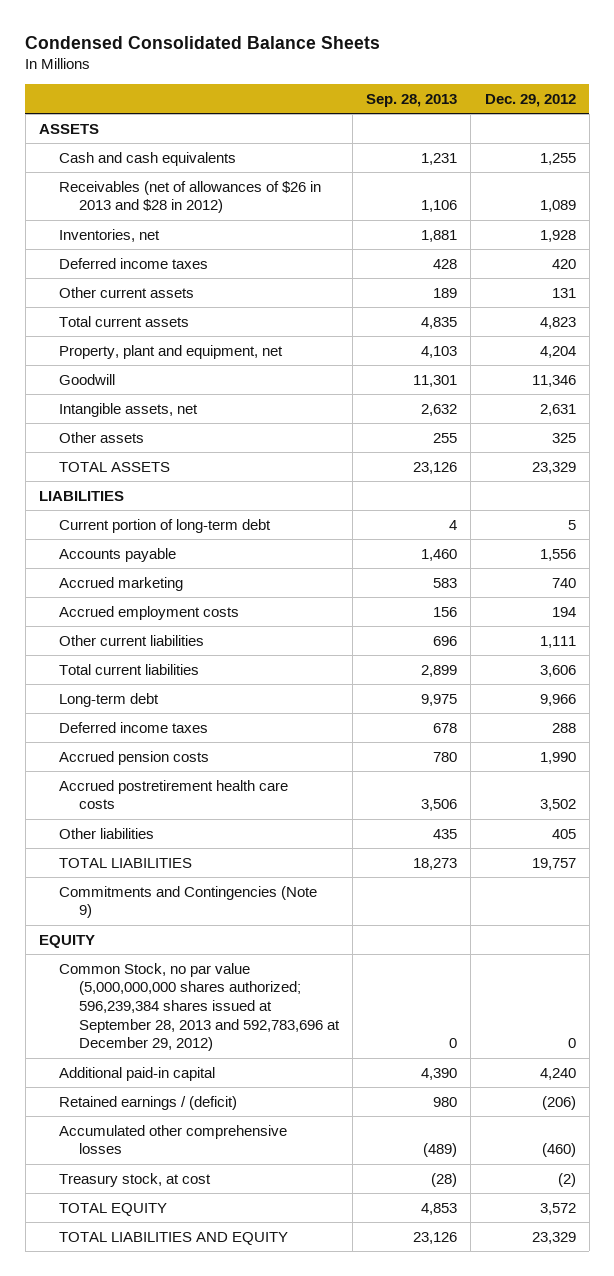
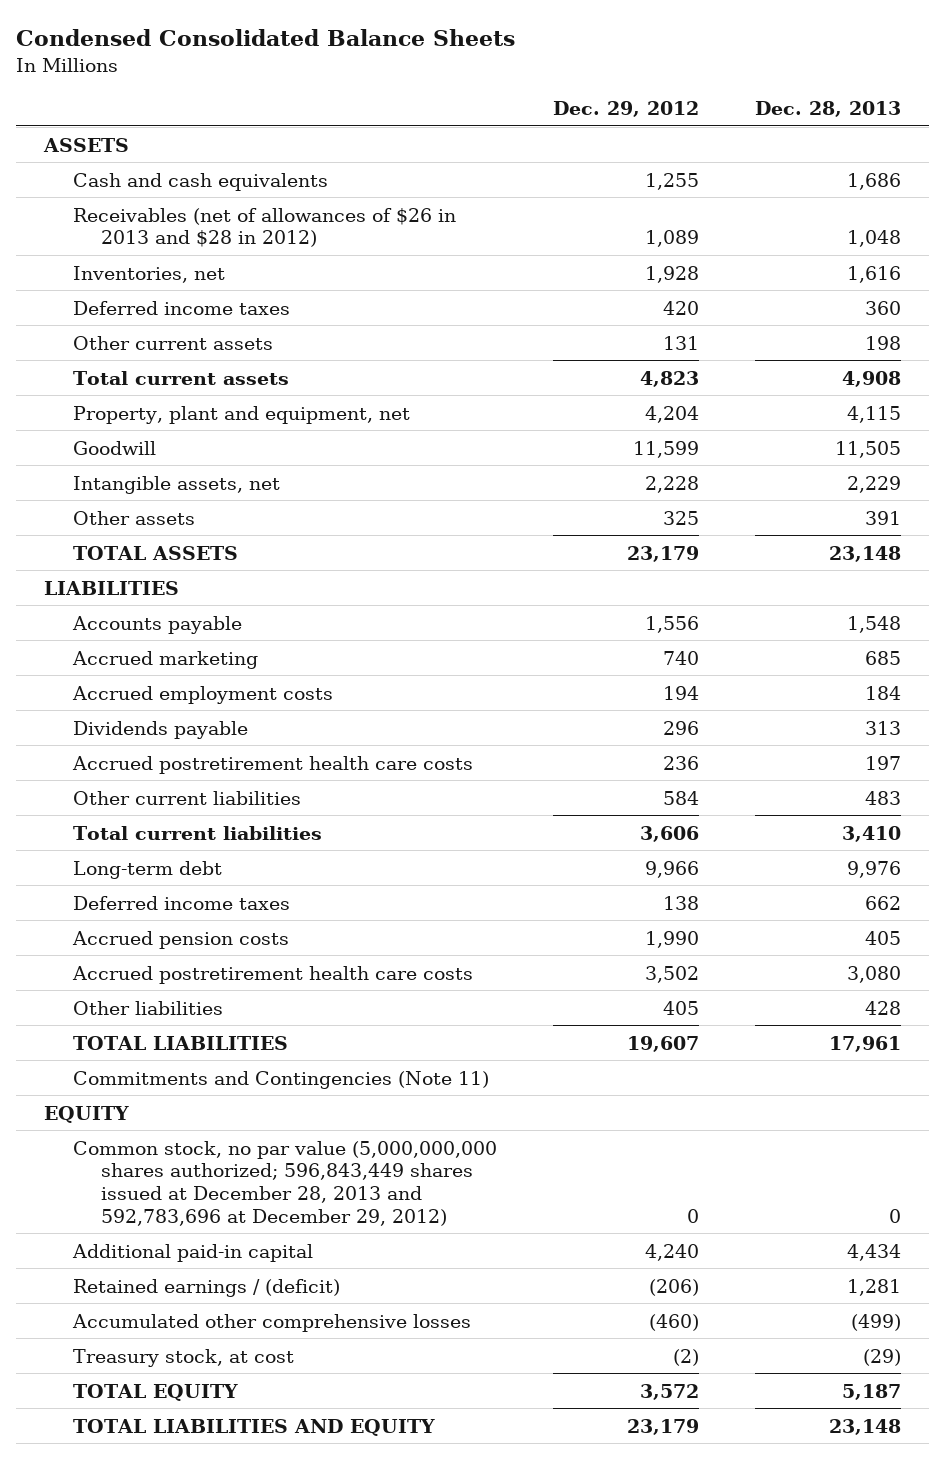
[366,93,458,107] Sep. 28, 2013 -> none
none -> [755,101,902,118] Dec. 28, 2013
[531,374,576,387] 11,346 -> [632,440,699,458] 11,599
[539,403,576,416] 2,631 -> [644,475,699,493] 2,228
[531,461,576,474] 23,329 -> [626,545,699,562] 23,179
[58,518,271,533] Current portion of long-term debt -> none
none -> [72,720,248,739] Dividends payable
none -> [71,755,473,774] Accrued postretirement health care costs
[539,635,576,648] 1,111 -> [662,790,699,805] 584
[551,722,576,733] 288 -> [662,895,699,910] 138
[531,857,576,870] 19,757 -> [626,1035,699,1052] 19,607
[58,885,317,919] Commitments and Contingencies (Note 9) -> [72,1070,489,1089] Commitments and Contingencies (Note 11)
[58,962,340,1052] Common Stock, no par value (5,000,000,000 shares authorized; 596,239,384 shares issued at September 28, 2013 and 592,783,696 at December 29, 2012) -> [72,1140,497,1226] Common stock, no par value (5,000,000,000 shares authorized; 596,843,449 shares issued at December 28, 2013 and 592,783,696 at December 29, 2012)
[531,1231,576,1244] 23,329 -> [626,1418,699,1435] 23,179

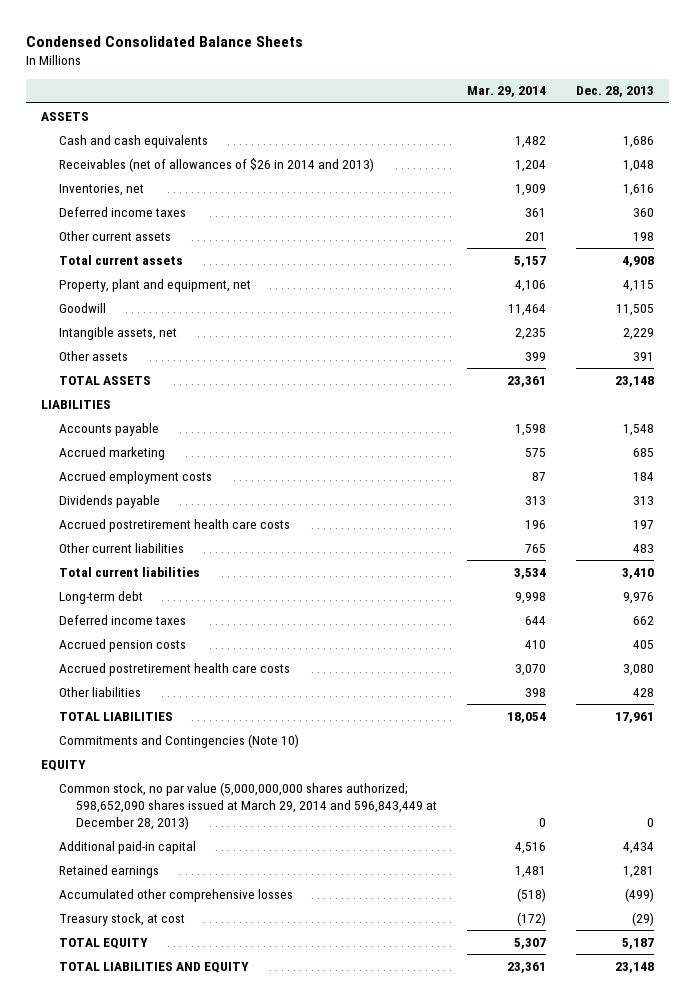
[552,101,699,118] Dec. 29, 2012 -> none
none -> [466,86,546,98] Mar. 29, 2014
[72,207,456,248] Receivables (net of allowances of $26 in 2013 and $28 in 2012) -> [58,157,374,172] Receivables (net of allowances of $26 in 2014 and 2013)
[72,1070,489,1089] Commitments and Contingencies (Note 11) -> [58,733,299,748] Commitments and Contingencies (Note 10)
[72,1140,497,1226] Common stock, no par value (5,000,000,000 shares authorized; 596,843,449 shares issued at December 28, 2013 and 592,783,696 at December 29, 2012) -> [58,781,437,831] Common stock, no par value (5,000,000,000 shares authorized; 598,652,090 shares issued at March 29, 2014 and 596,843,449 at December 28, 2013)
[72,1278,340,1297] Retained earnings / (deficit) -> [58,864,159,878] Retained earnings

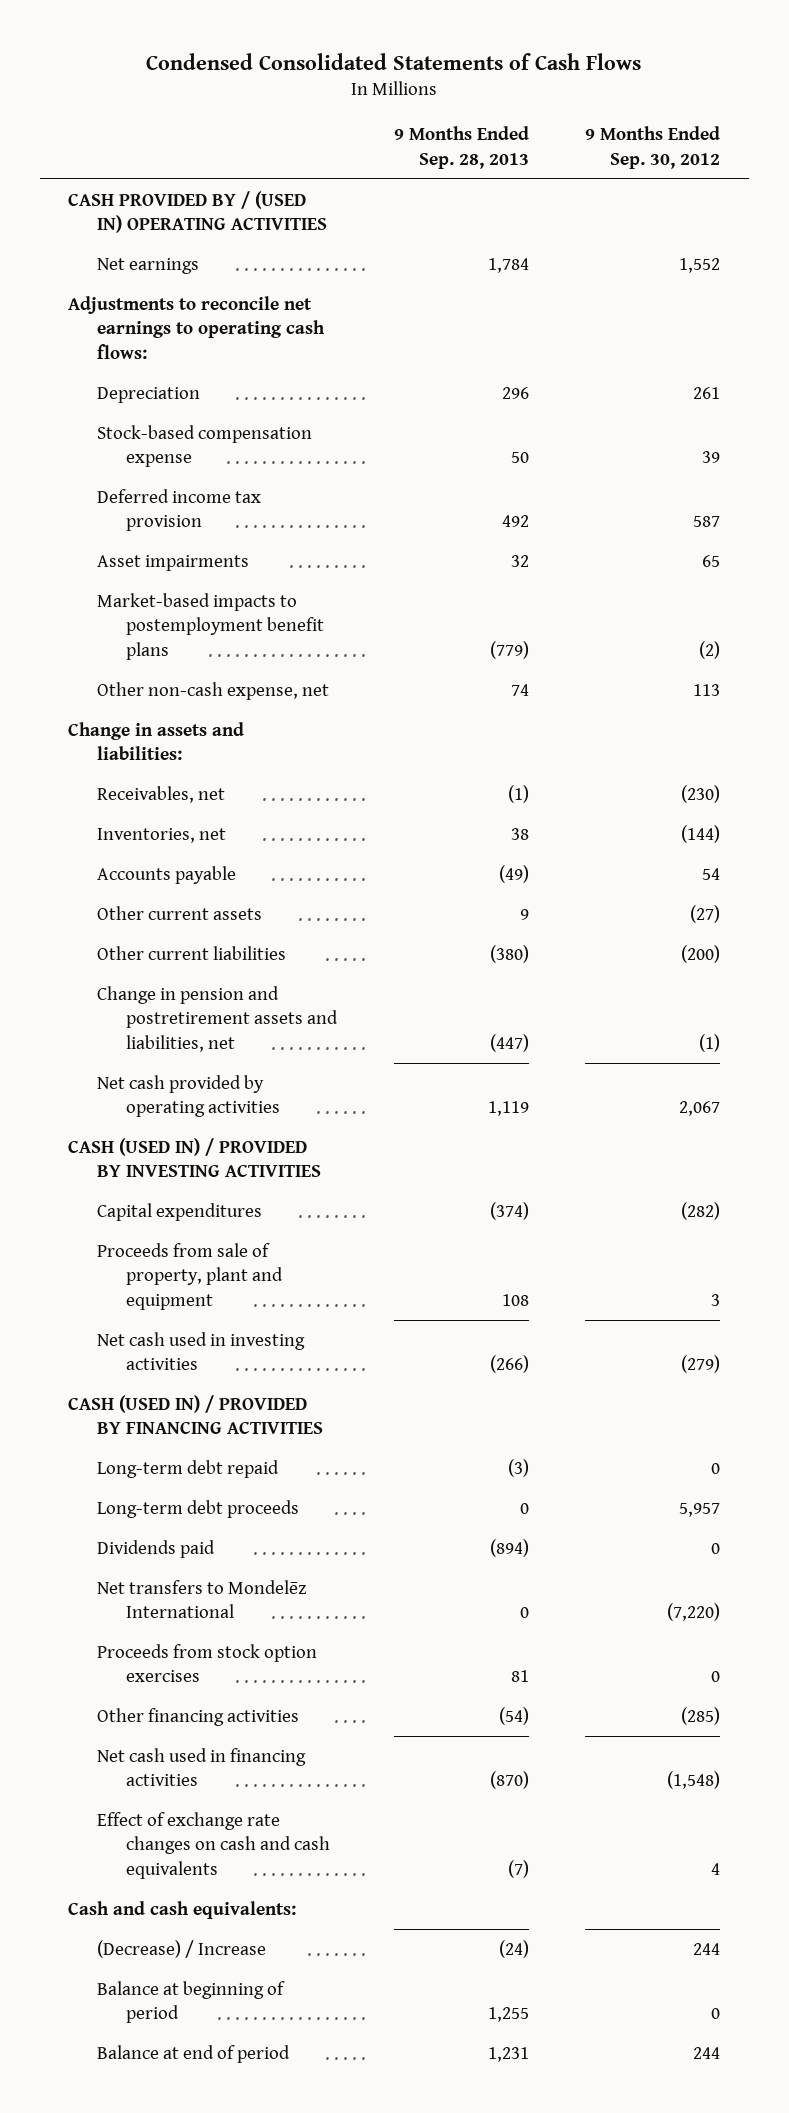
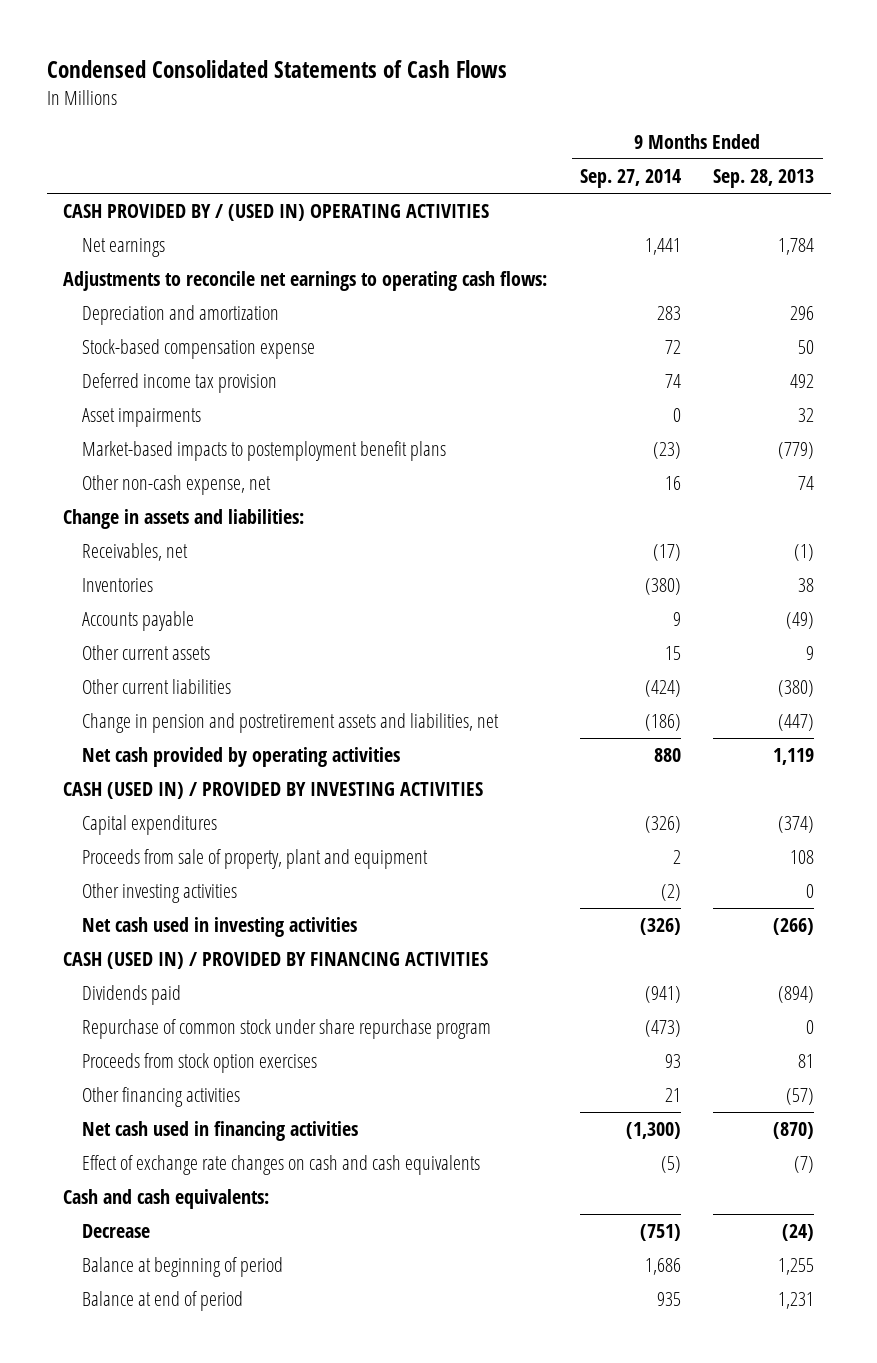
[585,126,721,169] 9 Months Ended Sep. 30, 2012 -> none
none -> [579,169,681,189] Sep. 27, 2014
[97,386,201,403] Depreciation -> [82,305,280,326] Depreciation and amortization
[97,827,227,843] Inventories, net -> [82,578,154,593] Inventories
none -> [82,883,238,904] Other investing activities
[97,1459,280,1478] Long-term debt repaid -> none
[97,1499,300,1518] Long-term debt proceeds -> none
[97,1579,308,1619] Net transfers to Mondelēz International -> none
none -> [82,1019,492,1040] Repurchase of common stock under share repurchase program
[498,1706,529,1725] (54) -> [786,1088,815,1106] (57)
[97,1939,267,1958] (Decrease) / Increase -> [82,1224,151,1239] Decrease

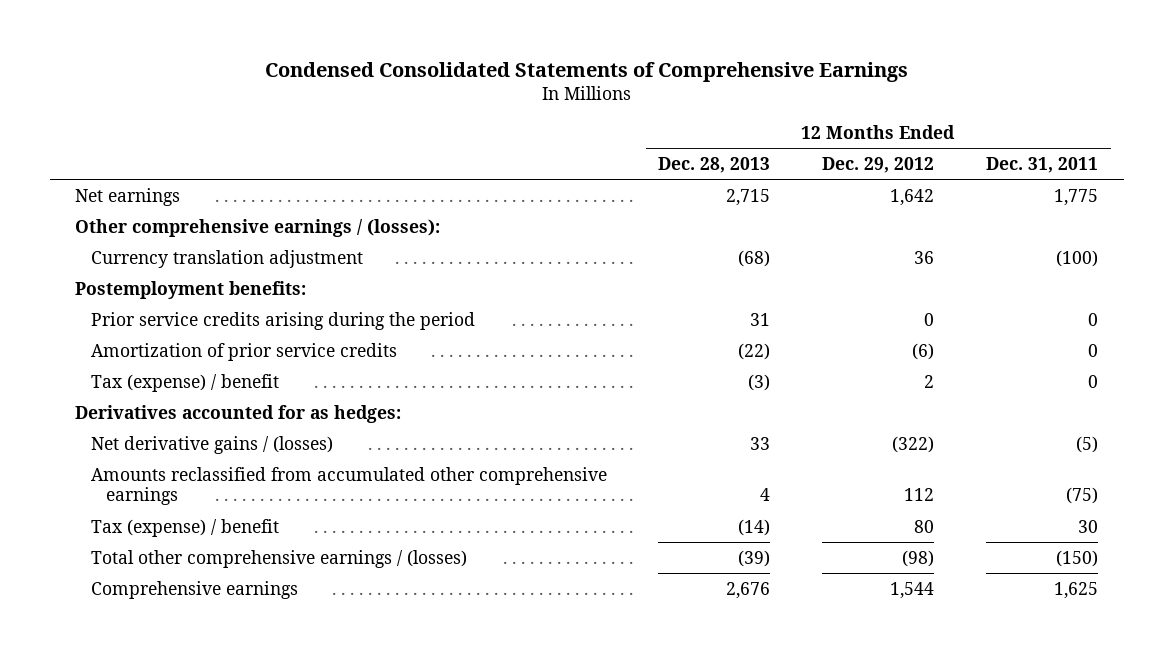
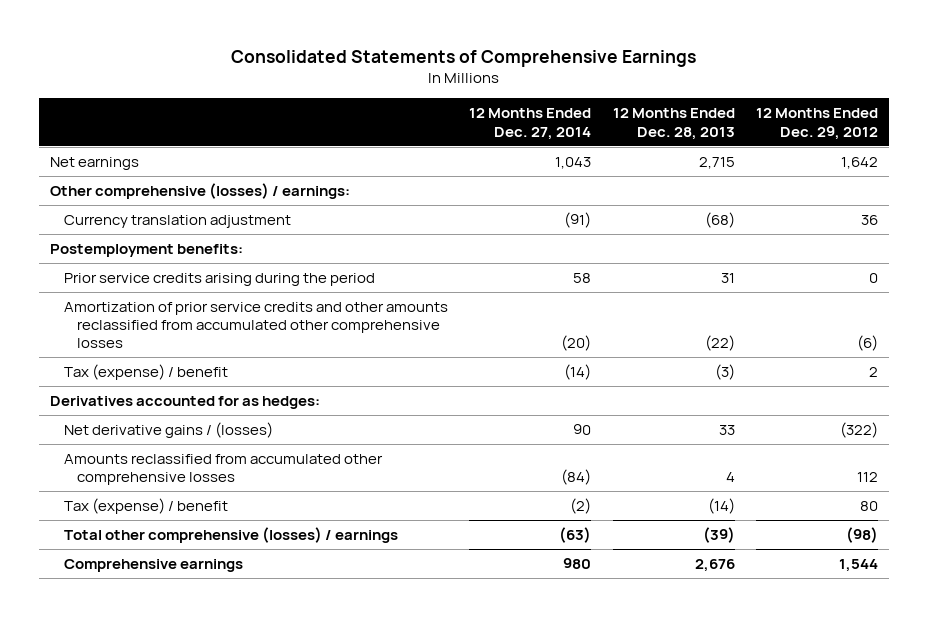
[264,61,908,82] Condensed Consolidated Statements of Comprehensive Earnings -> [230,49,696,67] Consolidated Statements of Comprehensive Earnings
[985,156,1098,173] Dec. 31, 2011 -> none
none -> [469,108,592,140] 12 Months Ended Dec. 27, 2014
[75,218,441,237] Other comprehensive earnings / (losses): -> [49,183,350,200] Other comprehensive (losses) / earnings:
[90,342,397,361] Amortization of prior service credits -> [63,302,448,349] Amortization of prior service credits and other amounts reclassified from accumulated other comprehensive losses
[90,466,607,506] Amounts reclassified from accumulated other comprehensive earnings -> [63,454,383,486] Amounts reclassified from accumulated other comprehensive losses
[90,549,467,568] Total other comprehensive earnings / (losses) -> [63,527,398,544] Total other comprehensive (losses) / earnings

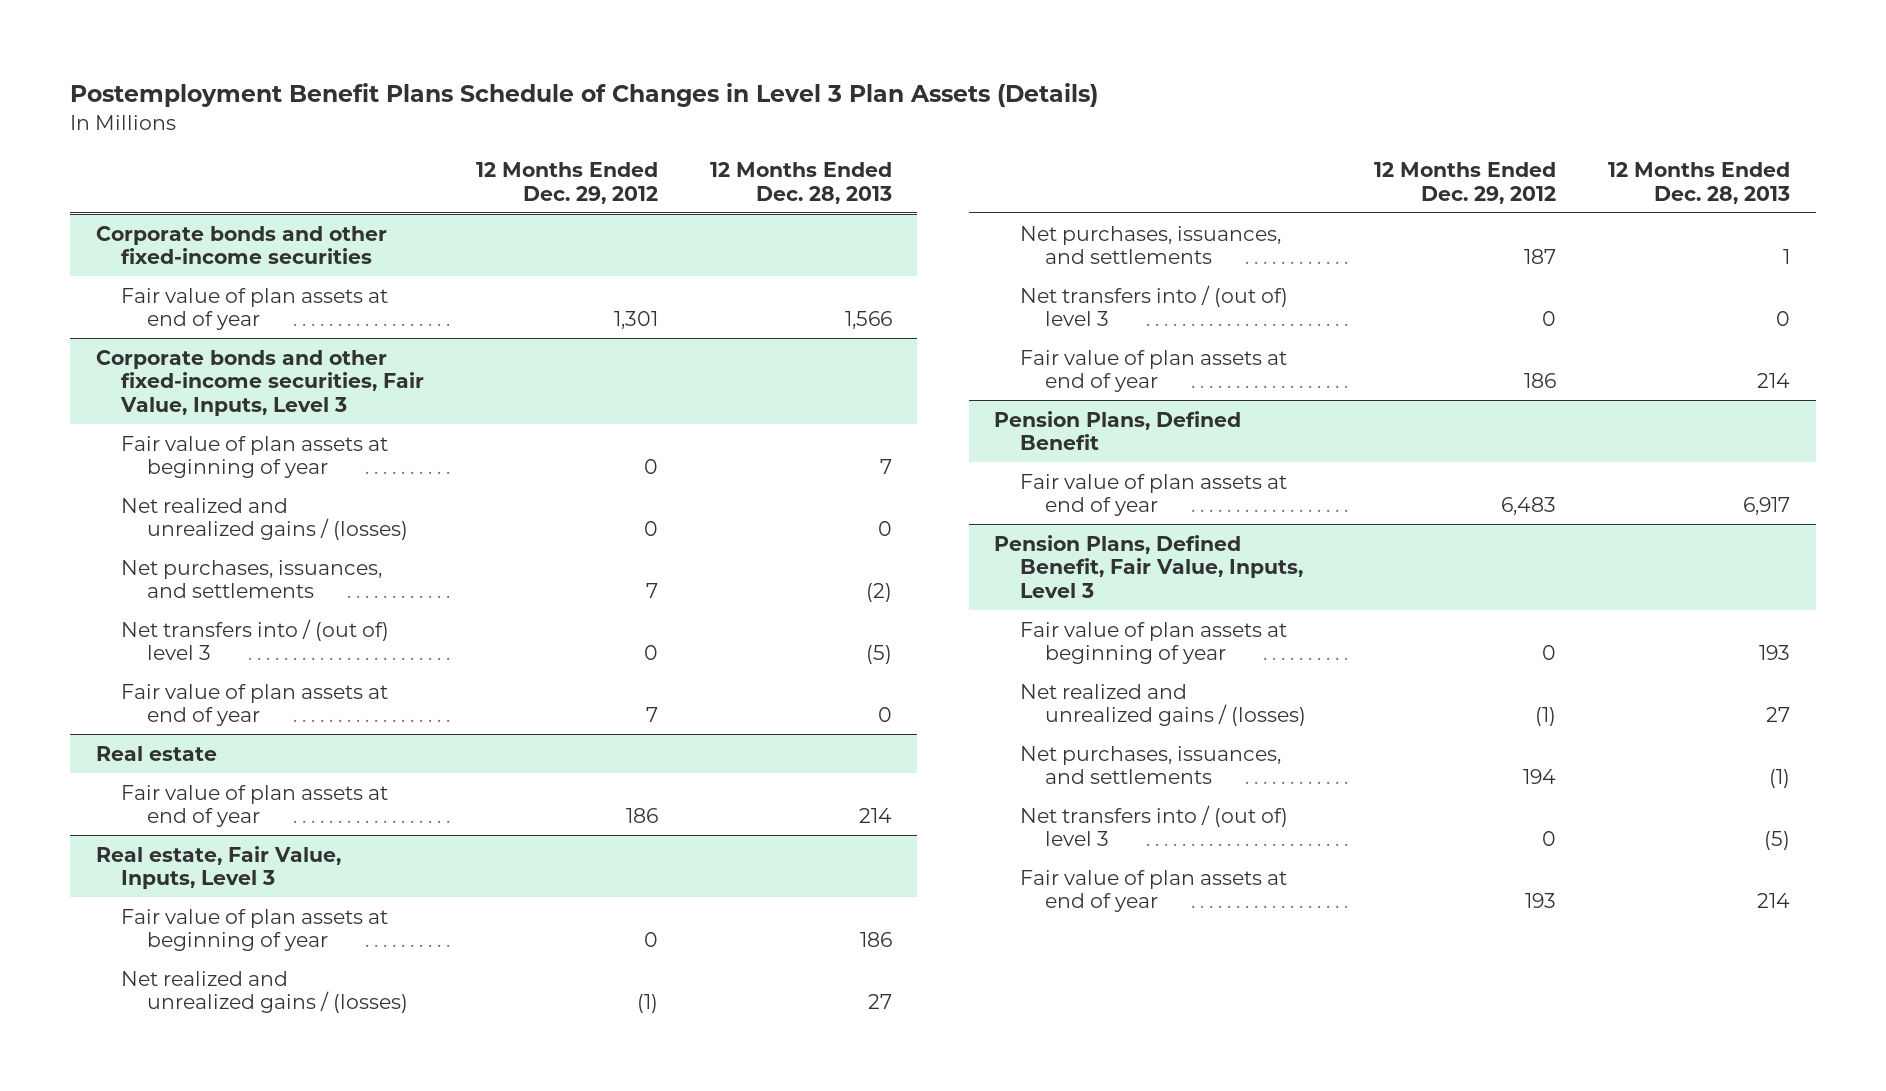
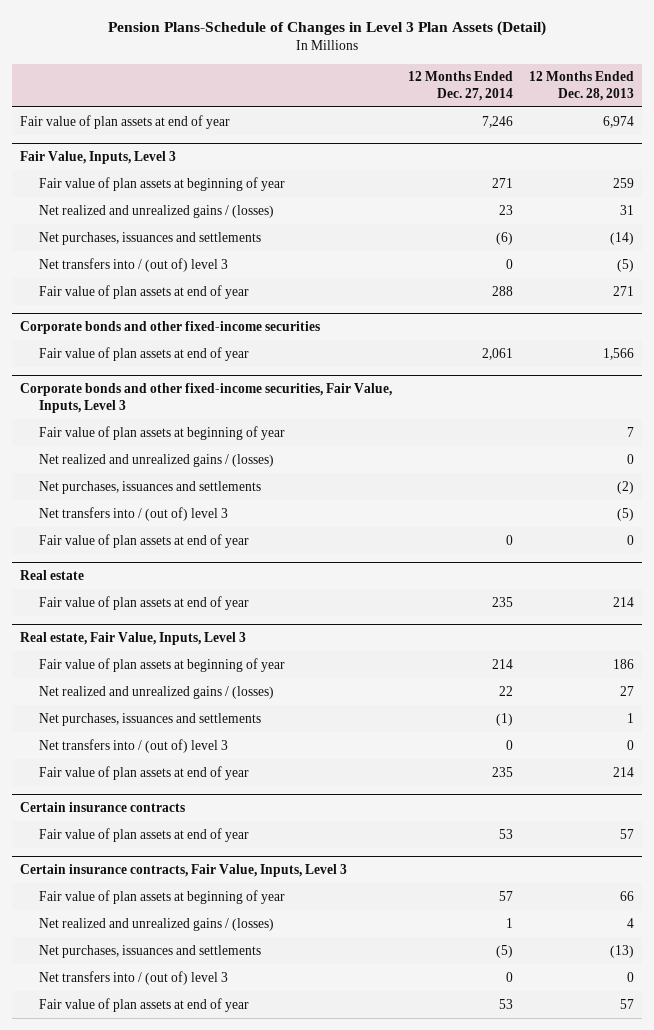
[70,83,1099,108] Postemployment Benefit Plans Schedule of Changes in Level 3 Plan Assets (Details) -> [108,21,547,37] Pension Plans-Schedule of Changes in Level 3 Plan Assets (Detail)
[475,161,658,204] 12 Months Ended Dec. 29, 2012 -> none
none -> [408,71,514,101] 12 Months Ended Dec. 27, 2014
none -> [19,114,230,129] Fair value of plan assets at end of year
none -> [19,150,176,164] Fair Value, Inputs, Level 3
none -> [39,176,286,191] Fair value of plan assets at beginning of year
none -> [39,204,275,218] Net realized and unrealized gains / (losses)
none -> [39,231,262,245] Net purchases, issuances and settlements
none -> [39,257,229,272] Net transfers into / (out of) level 3
none -> [39,284,250,299] Fair value of plan assets at end of year
[121,559,383,599] Net purchases, issuances, and settlements -> [39,480,262,494] Net purchases, issuances and settlements
[1019,225,1281,265] Net purchases, issuances, and settlements -> [39,712,262,726] Net purchases, issuances and settlements
[994,410,1242,451] Pension Plans, Defined Benefit -> none
[994,534,1303,598] Pension Plans, Defined Benefit, Fair Value, Inputs, Level 3 -> none
none -> [19,801,185,812] Certain insurance contracts
[1742,497,1790,516] 6,917 -> [620,828,635,839] 57
none -> [19,863,347,877] Certain insurance contracts, Fair Value, Inputs, Level 3
[1758,645,1790,661] 193 -> [620,890,635,901] 66
[1765,707,1790,723] 27 -> [627,917,635,928] 4
[1019,745,1281,785] Net purchases, issuances, and settlements -> [39,944,262,958] Net purchases, issuances and settlements
[1768,769,1790,789] (1) -> [610,944,635,958] (13)
[1763,831,1790,851] (5) -> [627,971,635,982] 0
[1756,893,1790,909] 214 -> [620,998,635,1009] 57

